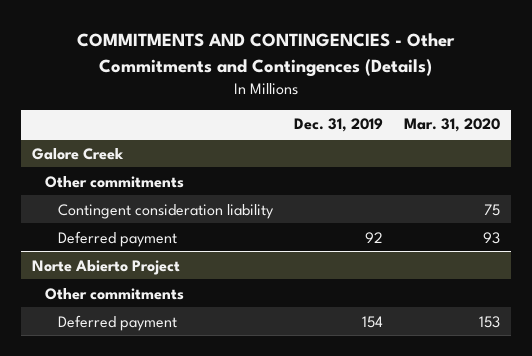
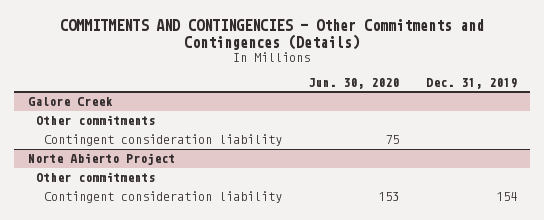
[404,118,501,133] Mar. 31, 2020 -> none
none -> [308,77,400,89] Jun. 30, 2020
[58,230,178,247] Deferred payment -> none
[58,314,178,331] Deferred payment -> [43,191,282,204] Contingent consideration liability

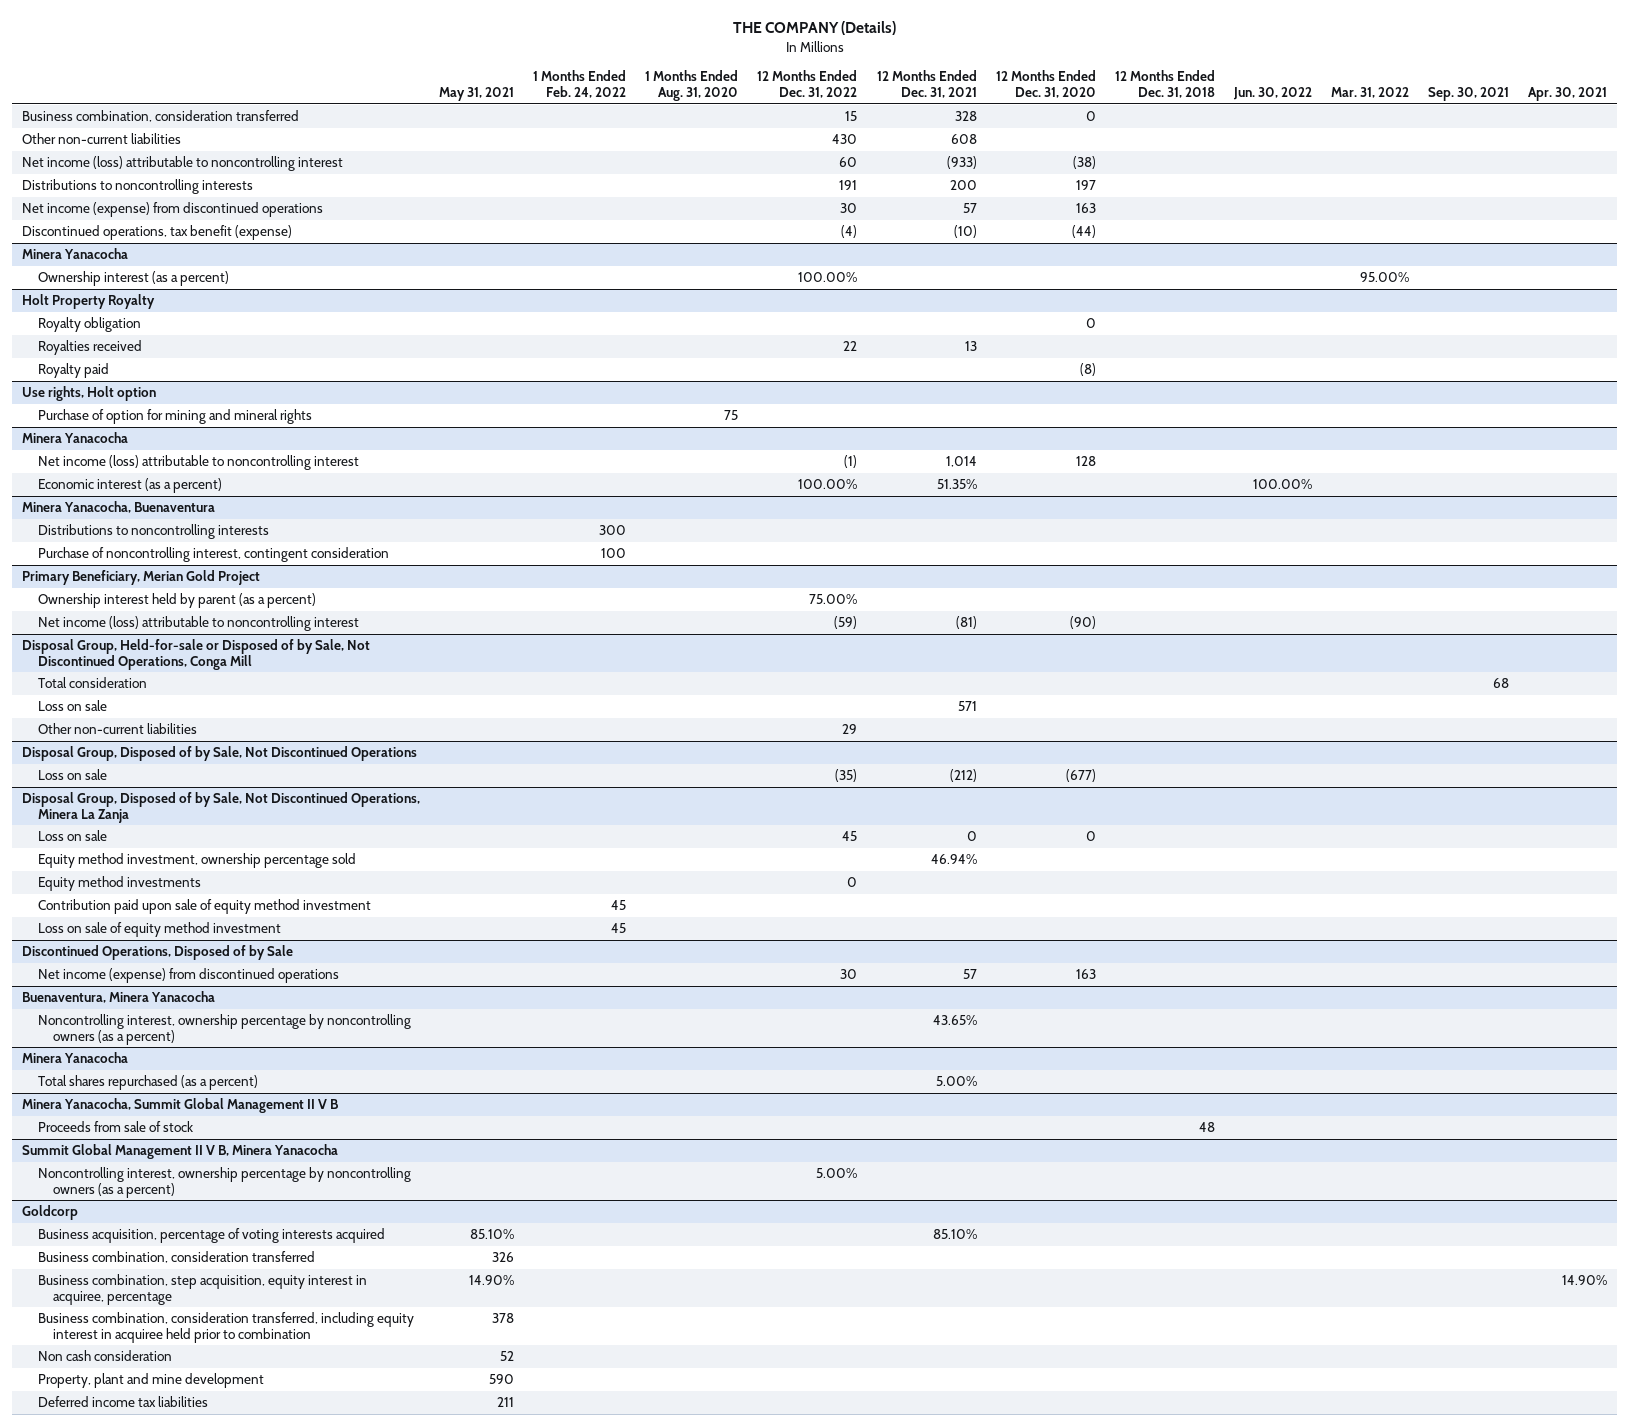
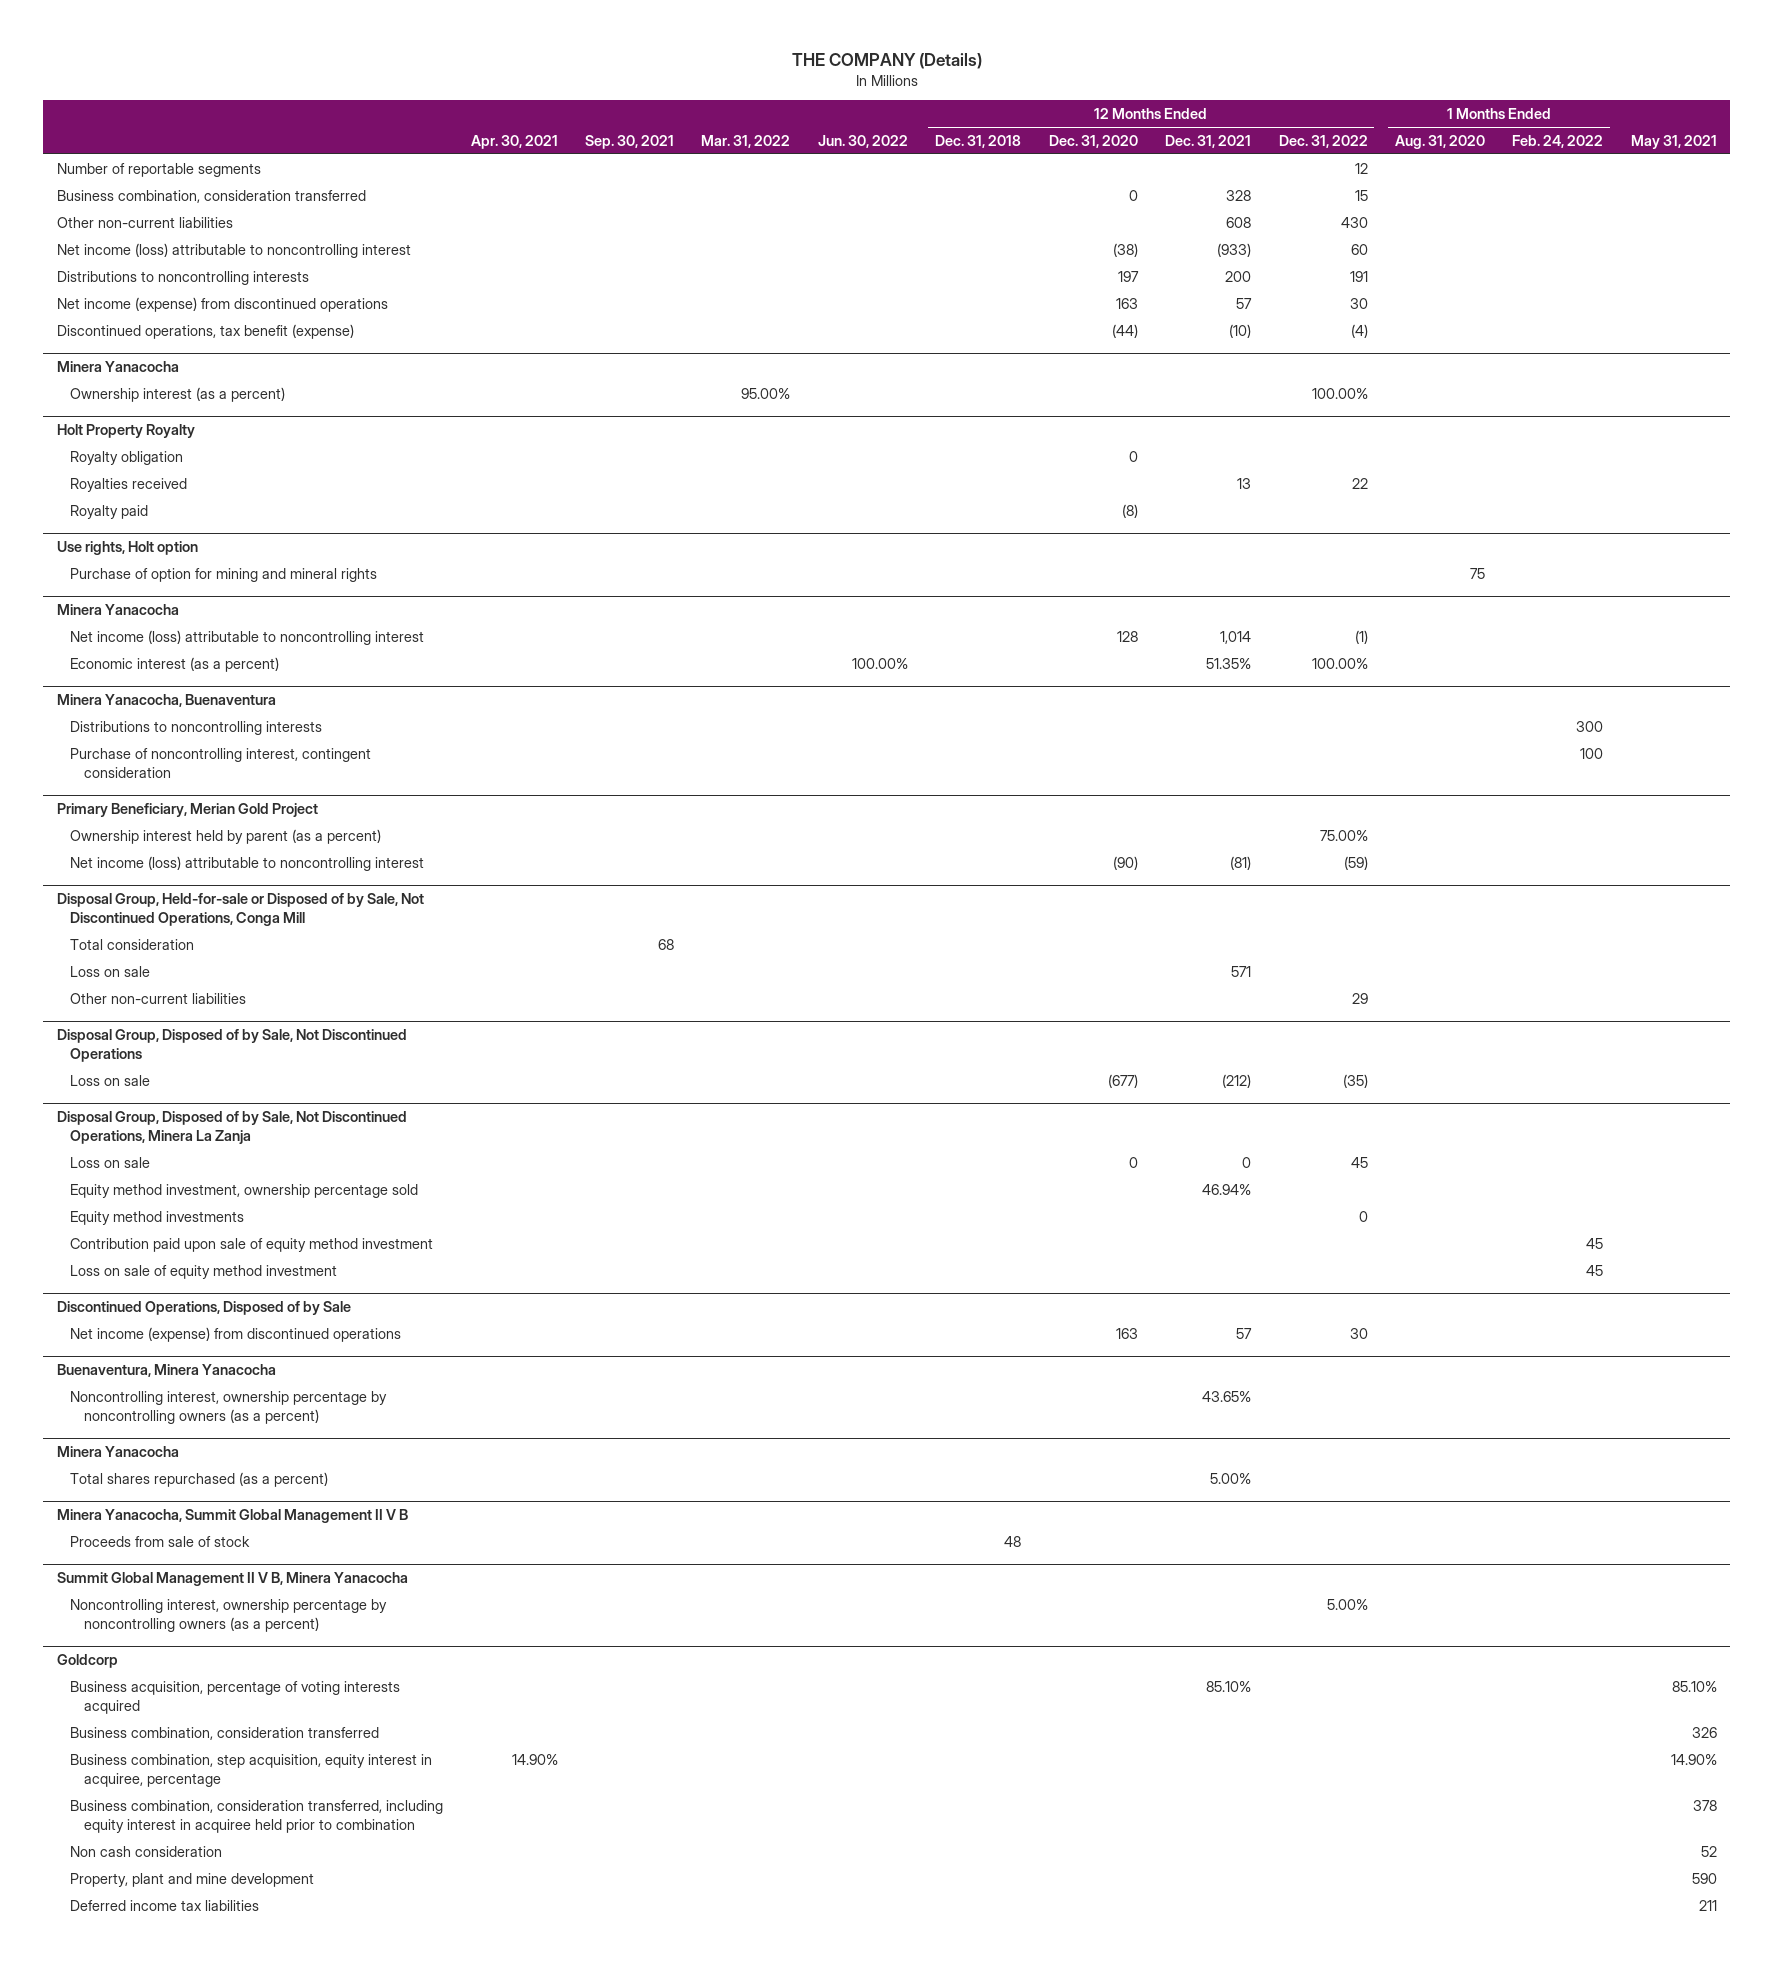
none -> [56,162,261,177] Number of reportable segments

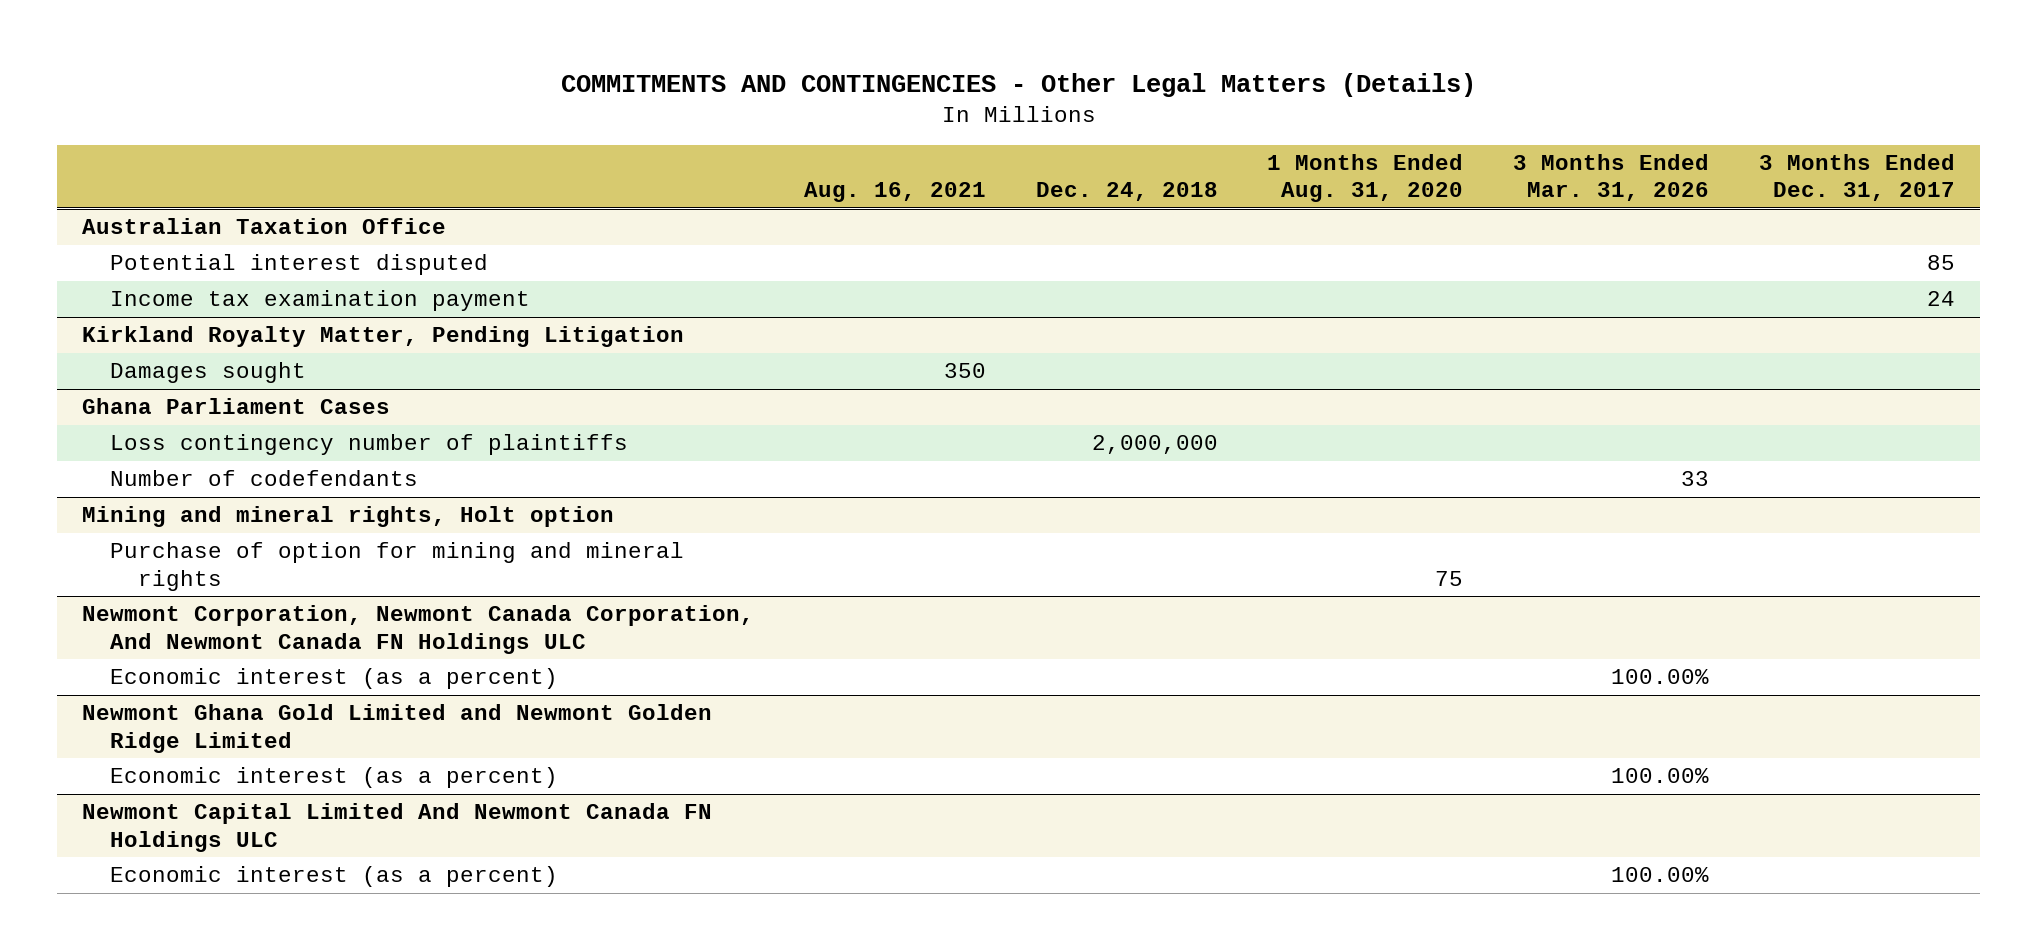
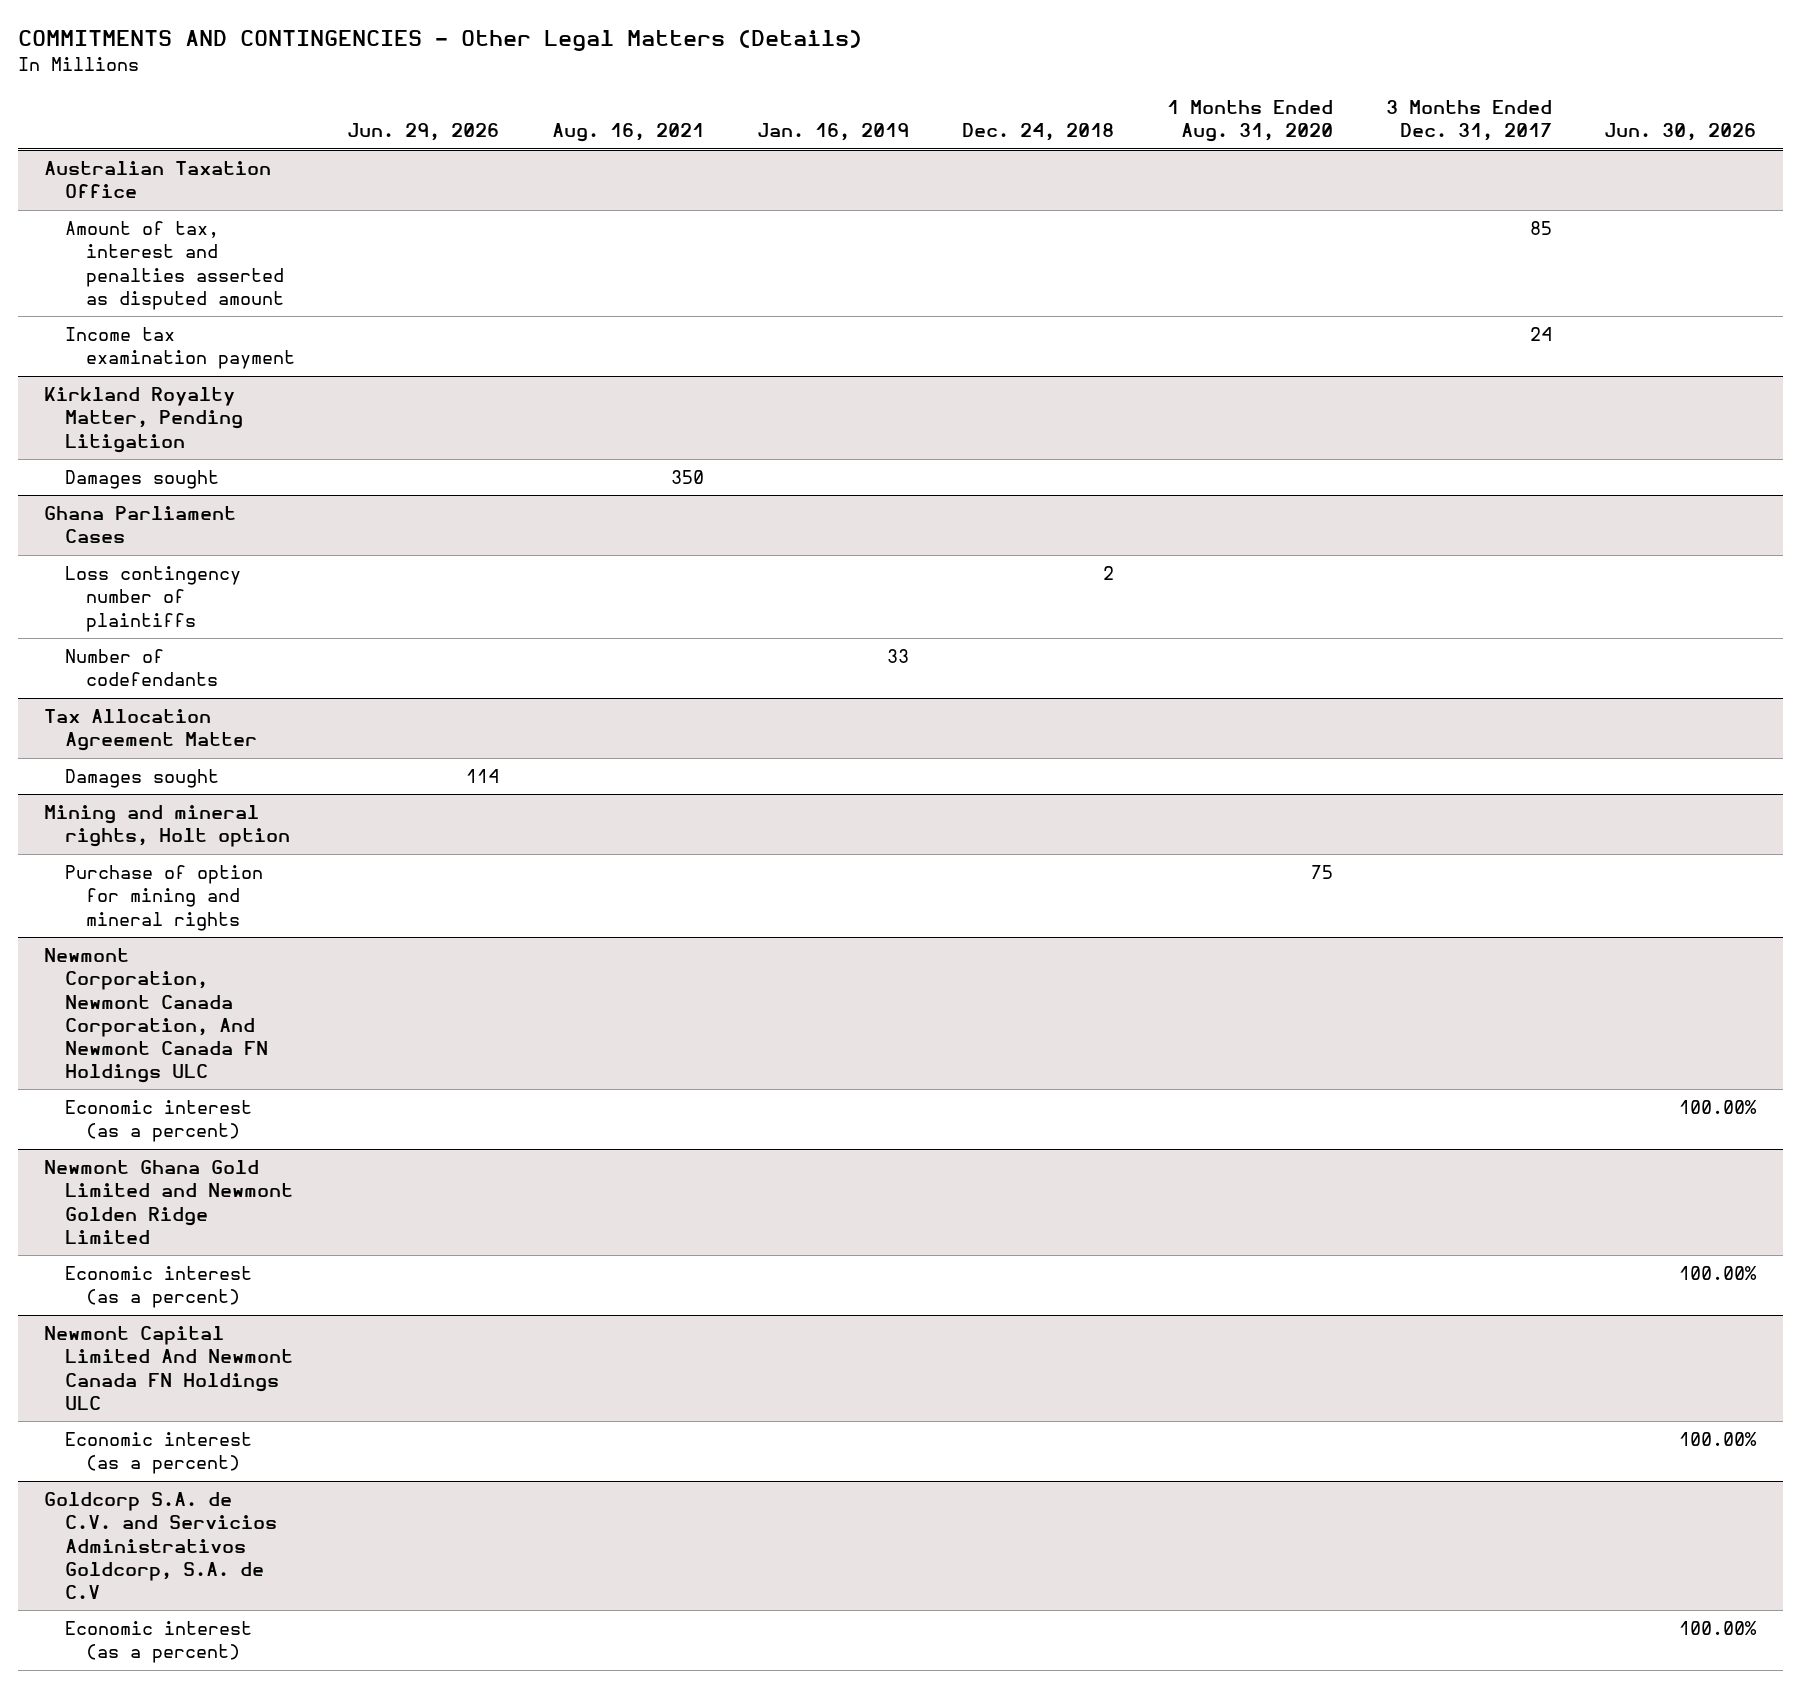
[1513,153,1710,202] 3 Months Ended Mar. 31, 2026 -> none
none -> [347,123,500,142] Jun. 29, 2026
none -> [757,123,910,142] Jan. 16, 2019
none -> [1604,123,1757,142] Jun. 30, 2026
[110,254,489,276] Potential interest disputed -> [65,221,284,310] Amount of tax, interest and penalties asserted as disputed amount
[1091,435,1218,455] 2,000,000 -> [1102,566,1114,581] 2
none -> [44,709,258,752] Tax Allocation Agreement Matter
none -> [65,769,220,789] Damages sought
none -> [44,1492,278,1599] Goldcorp S.A. de C.V. and Servicios Administrativos Goldcorp, S.A. de C.V
none -> [65,1621,253,1664] Economic interest (as a percent)

